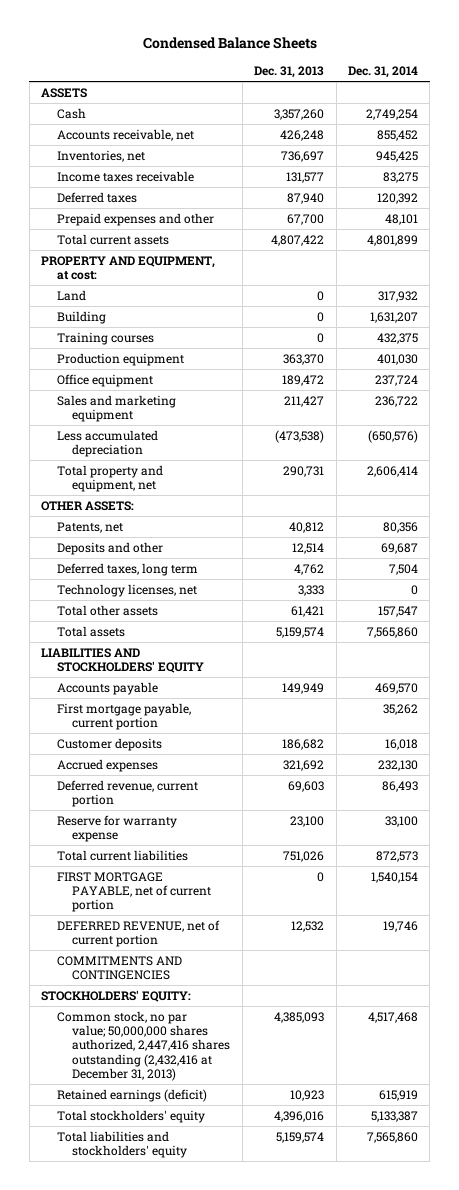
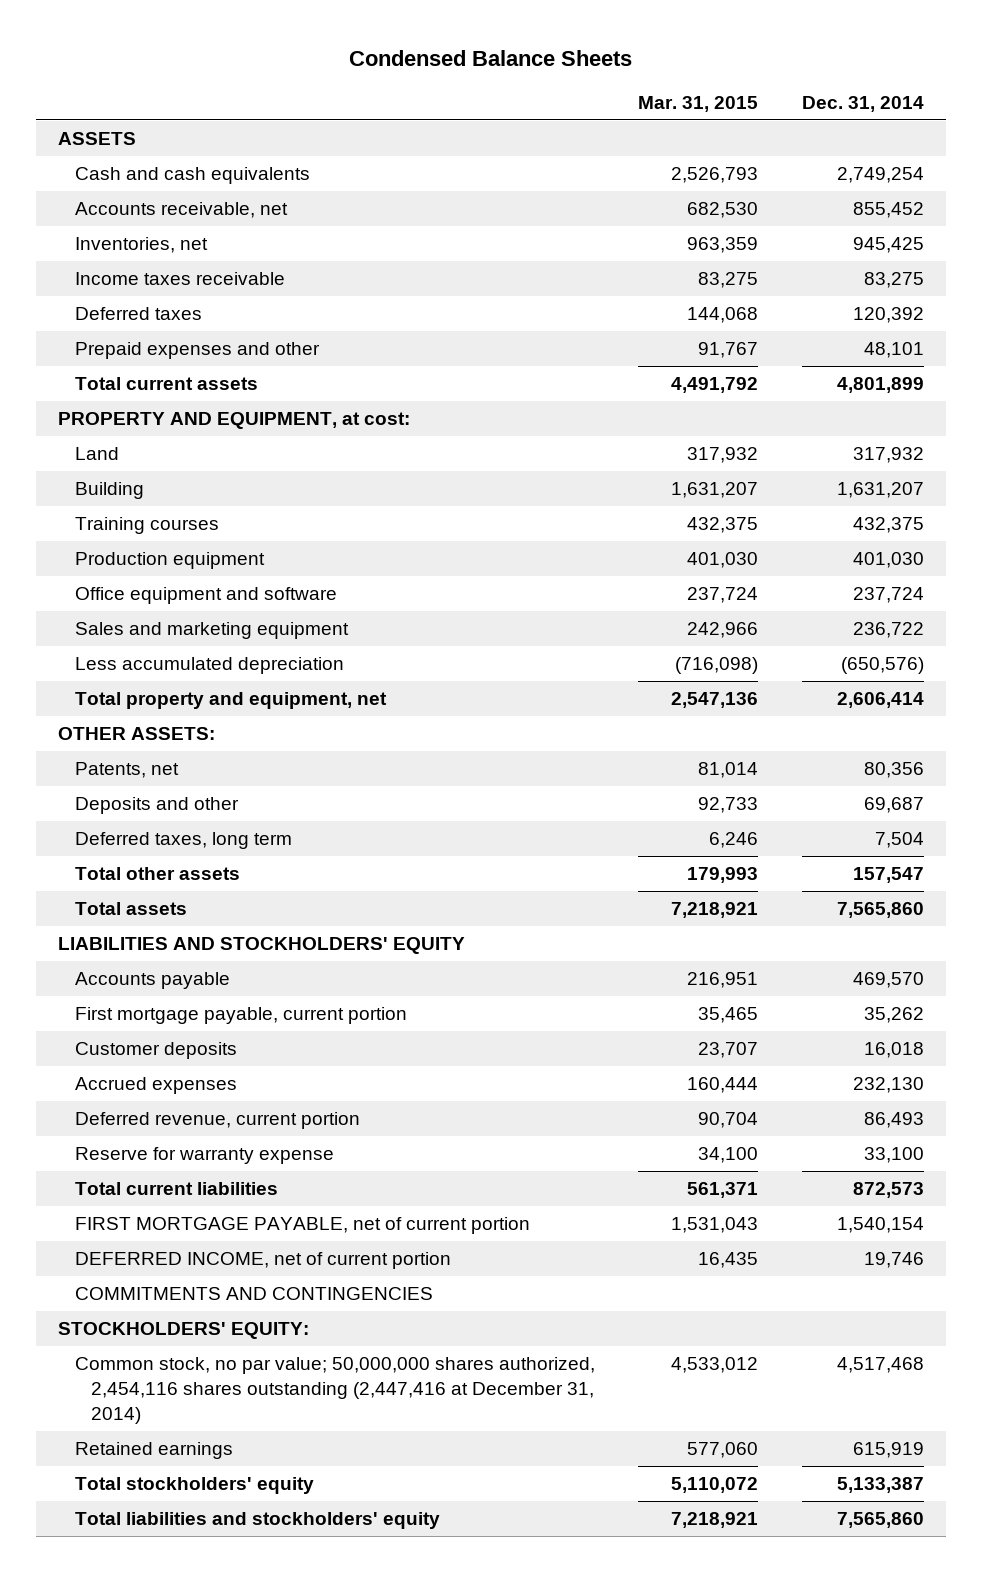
[254,66,325,79] Dec. 31, 2013 -> none
none -> [638,96,759,113] Mar. 31, 2015
[56,107,86,119] Cash -> [74,167,310,185] Cash and cash equivalents
[56,373,153,387] Office equipment -> [74,587,337,605] Office equipment and software
[56,583,197,597] Technology licenses, net -> none
[56,919,220,948] DEFERRED REVENUE, net of current portion -> [74,1252,451,1270] DEFERRED INCOME, net of current portion
[56,1010,231,1082] Common stock, no par value; 50,000,000 shares authorized, 2,447,416 shares outstanding (2,432,416 at December 31, 2013) -> [74,1357,595,1424] Common stock, no par value; 50,000,000 shares authorized, 2,454,116 shares outstanding (2,447,416 at December 31, 2014)
[56,1088,207,1102] Retained earnings (deficit) -> [74,1442,233,1460] Retained earnings

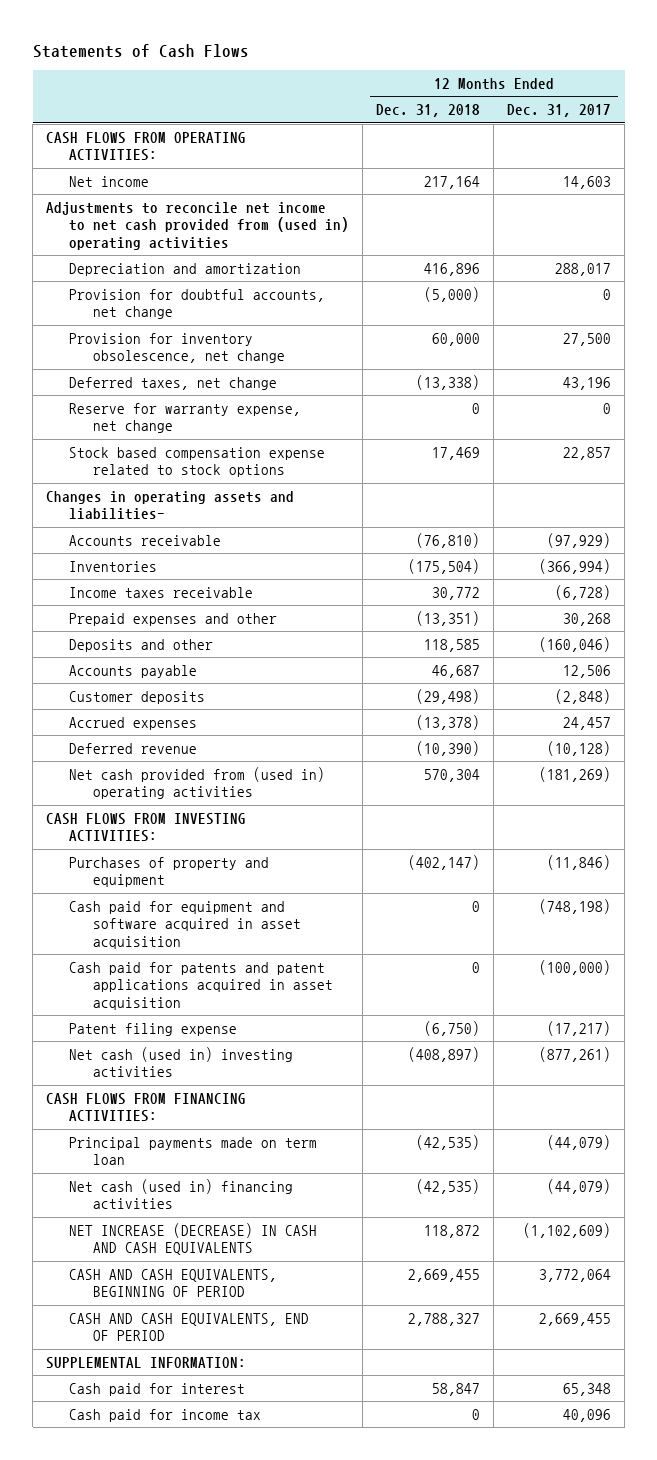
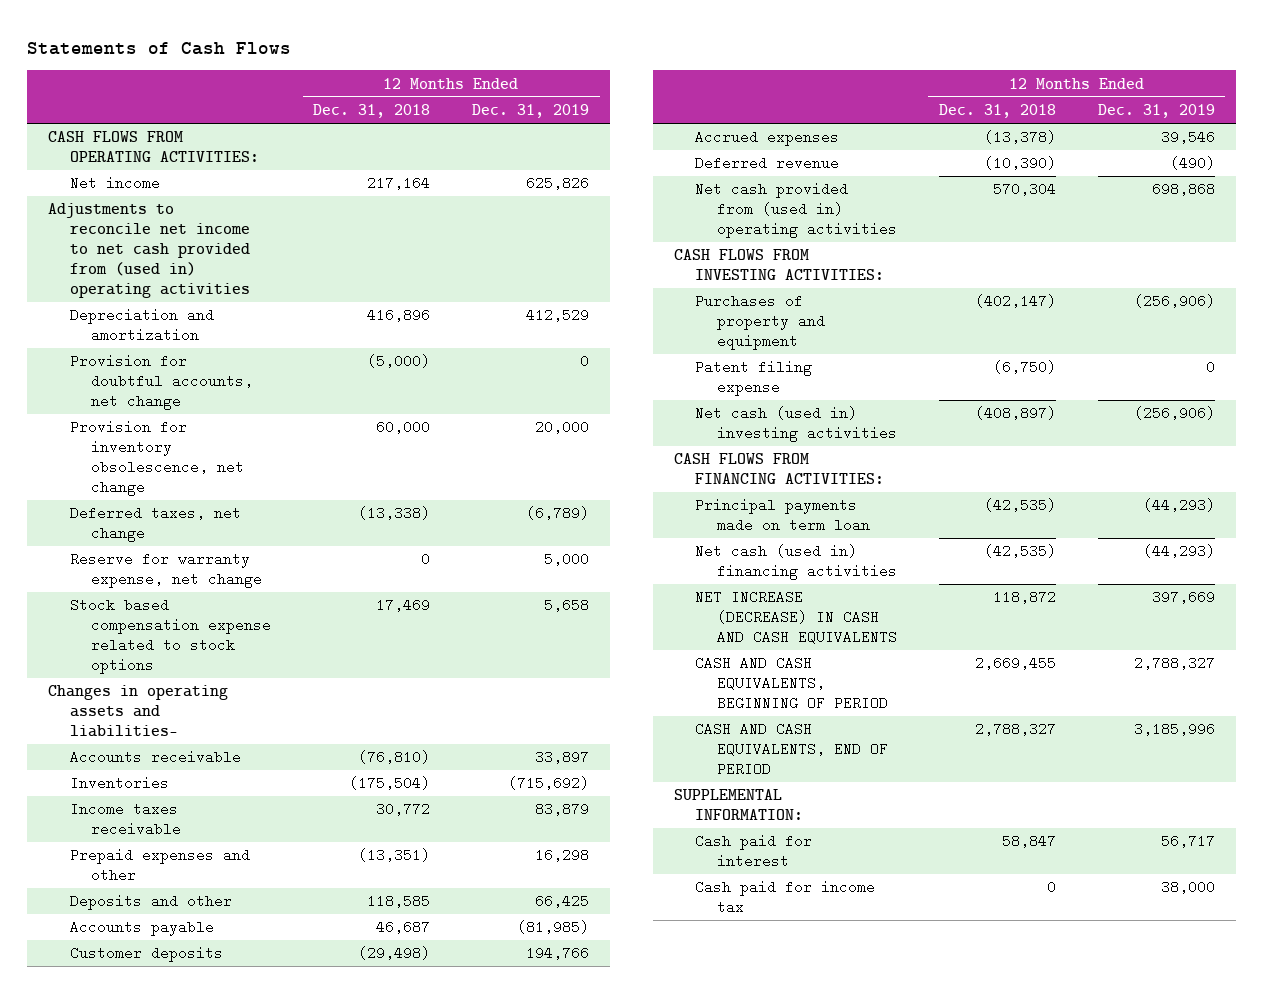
[507,104,612,118] Dec. 31, 2017 -> none
none -> [472,104,590,119] Dec. 31, 2019
[69,900,301,950] Cash paid for equipment and software acquired in asset acquisition -> none
[69,961,333,1011] Cash paid for patents and patent applications acquired in asset acquisition -> none

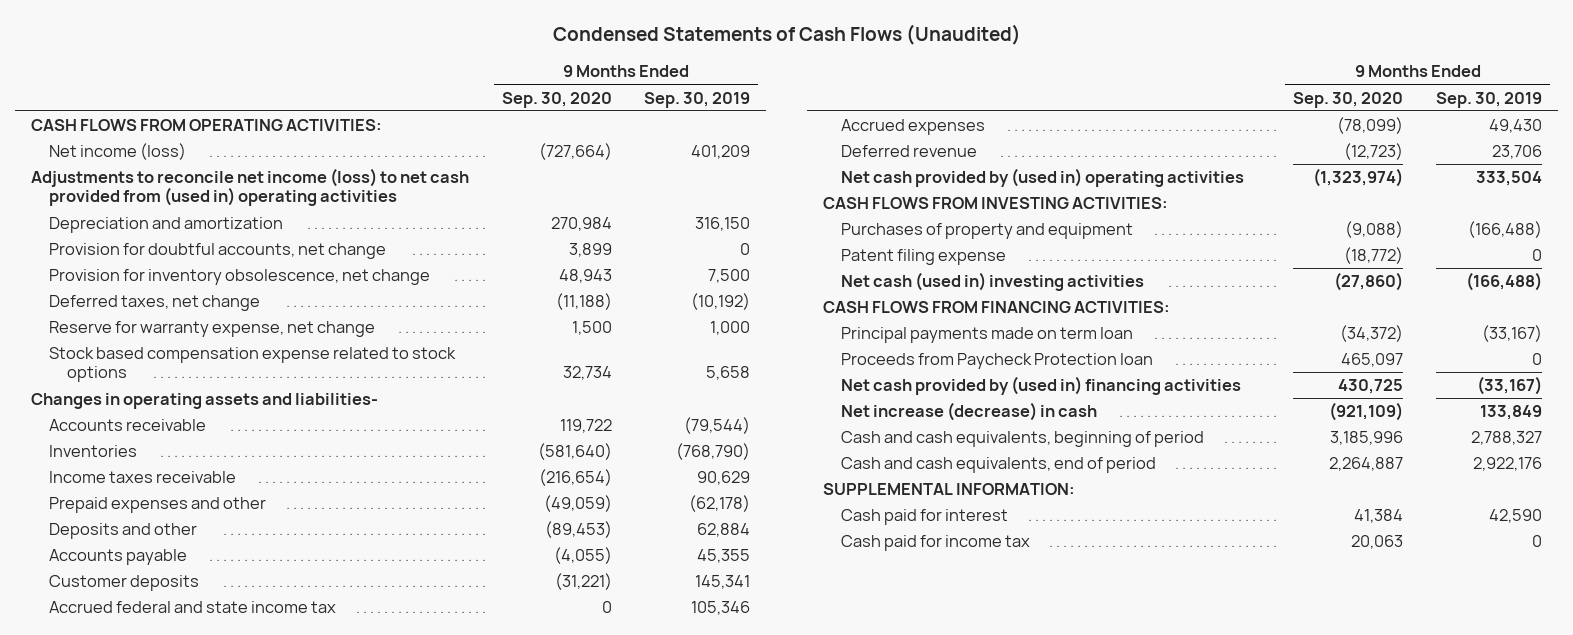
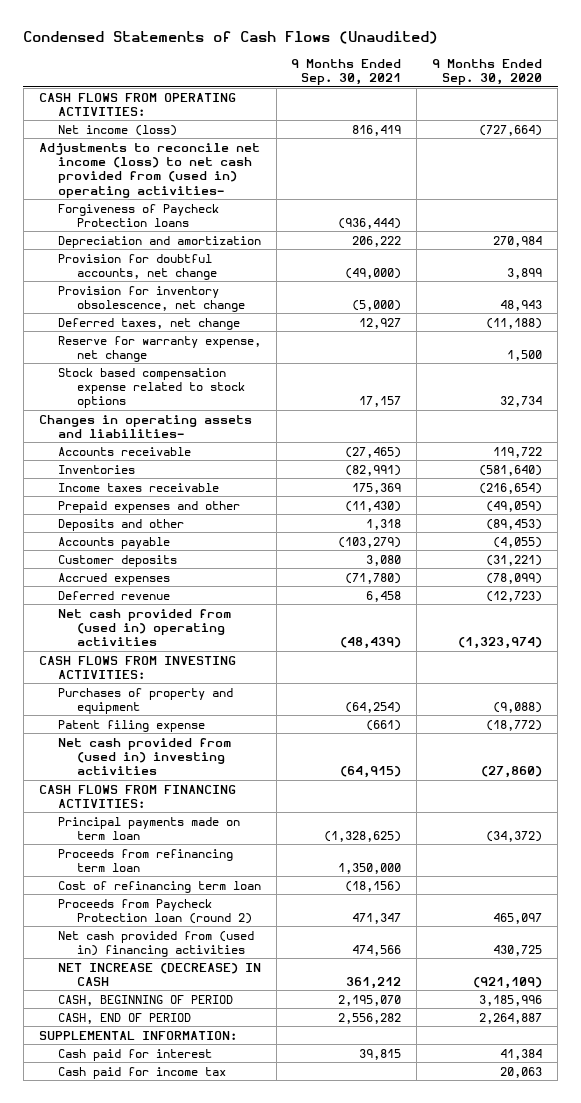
[643,91,750,108] Sep. 30, 2019 -> none
none -> [291,58,402,86] 9 Months Ended Sep. 30, 2021
[31,168,470,207] Adjustments to reconcile net income (loss) to net cash provided from (used in) operating activities -> [38,142,260,198] Adjustments to reconcile net income (loss) to net cash provided from (used in) operating activities-
none -> [57,203,219,227] Forgiveness of Paycheck Protection loans
[49,601,337,614] Accrued federal and state income tax -> none
[841,168,1245,188] Net cash provided by (used in) operating activities -> [57,608,231,647] Net cash provided from (used in) operating activities
[841,272,1145,292] Net cash (used in) investing activities -> [57,737,231,776] Net cash provided from (used in) investing activities
none -> [57,848,233,872] Proceeds from refinancing term loan
none -> [57,880,261,893] Cost of refinancing term loan
[841,353,1154,370] Proceeds from Paycheck Protection loan -> [57,898,252,924] Proceeds from Paycheck Protection loan (round 2)
[841,376,1242,396] Net cash provided by (used in) financing activities -> [57,930,254,957] Net cash provided from (used in) financing activities
[841,402,1098,422] Net increase (decrease) in cash -> [57,962,261,986] NET INCREASE (DECREASE) IN CASH
[841,431,1205,448] Cash and cash equivalents, beginning of period -> [57,994,233,1006] CASH, BEGINNING OF PERIOD
[841,457,1157,474] Cash and cash equivalents, end of period -> [57,1012,191,1024] CASH, END OF PERIOD

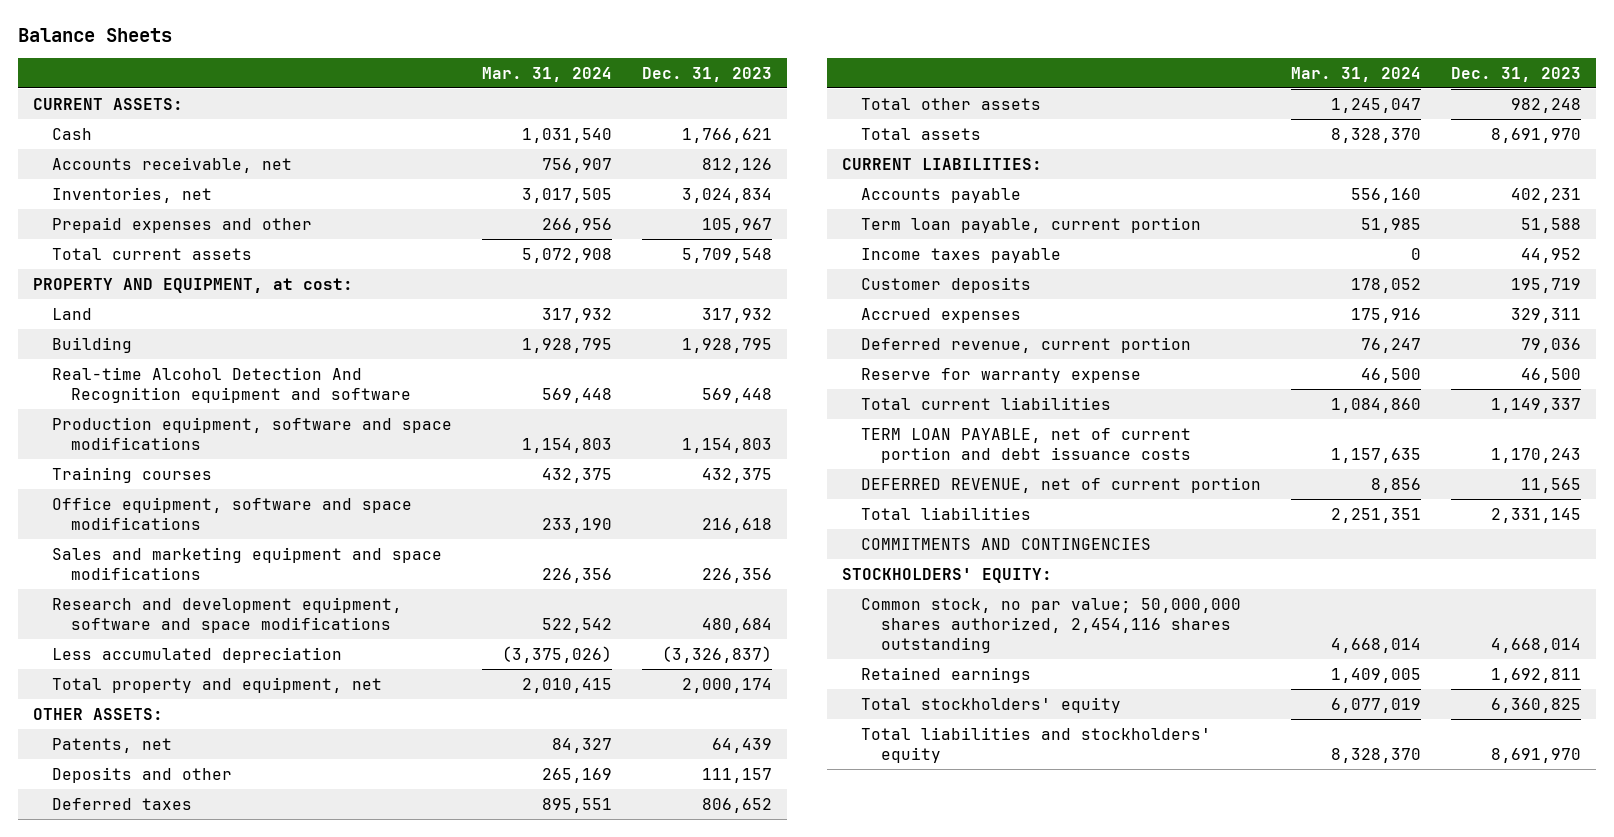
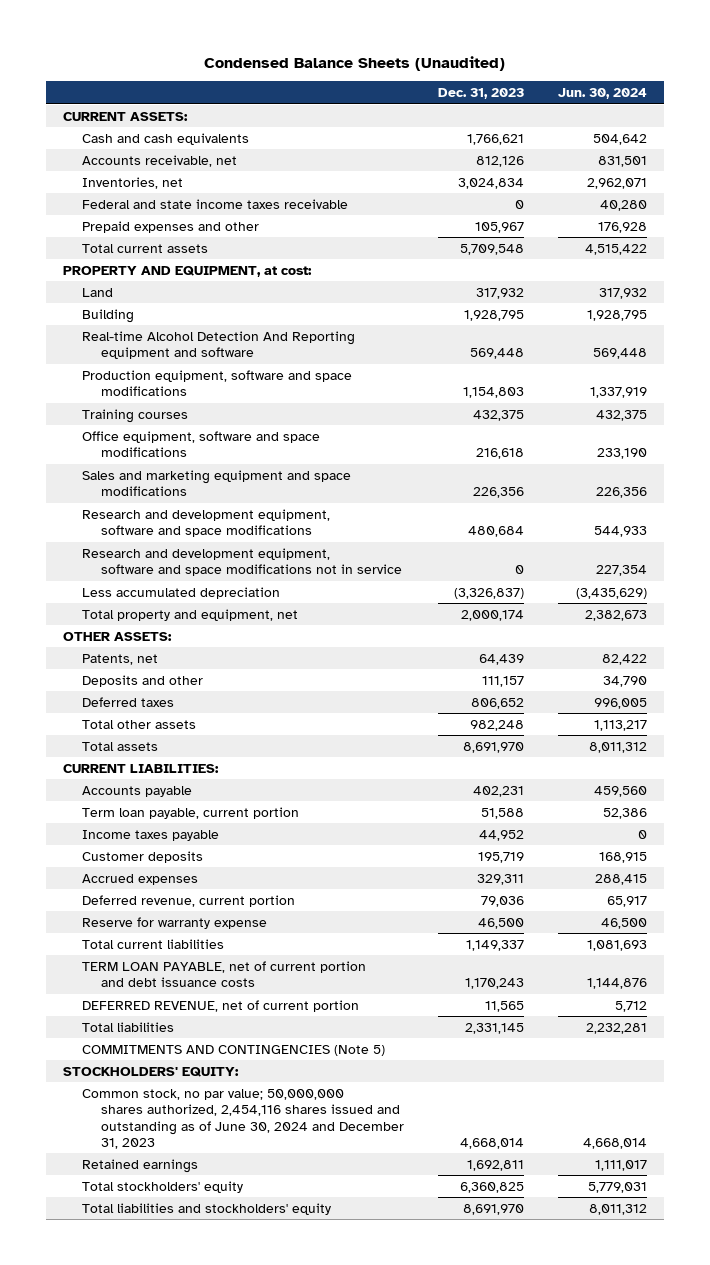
[17,28,172,43] Balance Sheets -> [204,55,506,71] Condensed Balance Sheets (Unaudited)
[482,66,613,82] Mar. 31, 2024 -> none
none -> [558,88,648,100] Jun. 30, 2024
[52,127,93,140] Cash -> [82,132,250,145] Cash and cash equivalents
none -> [82,198,349,209] Federal and state income taxes receivable
[52,366,412,403] Real-time Alcohol Detection And Recognition equipment and software -> [82,330,356,360] Real-time Alcohol Detection And Reporting equipment and software
none -> [82,547,403,577] Research and development equipment, software and space modifications not in service
[861,537,1152,550] COMMITMENTS AND CONTINGENCIES -> [82,1044,386,1056] COMMITMENTS AND CONTINGENCIES (Note 5)
[861,597,1242,653] Common stock, no par value; 50,000,000 shares authorized, 2,454,116 shares outstanding -> [82,1088,405,1149] Common stock, no par value; 50,000,000 shares authorized, 2,454,116 shares issued and outstanding as of June 30, 2024 and December 31, 2023

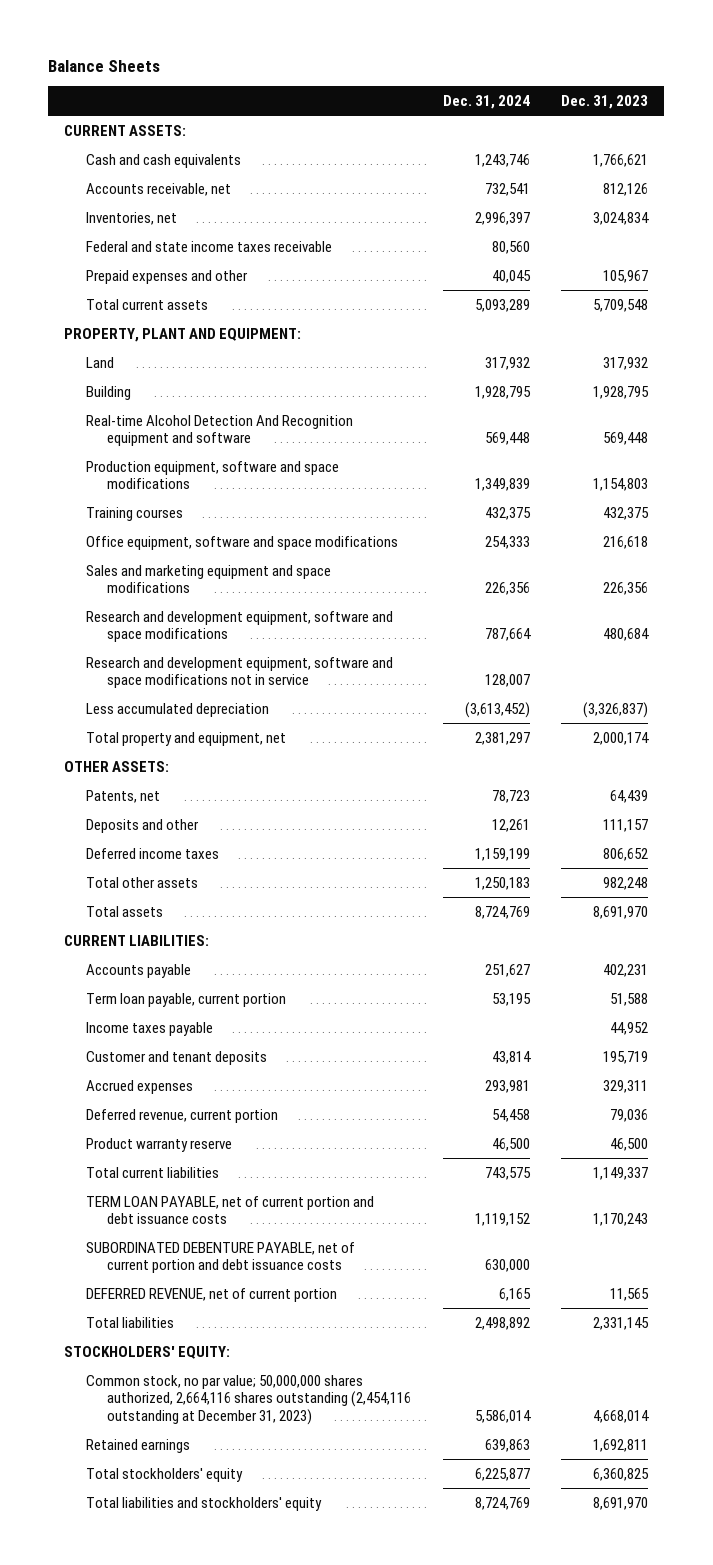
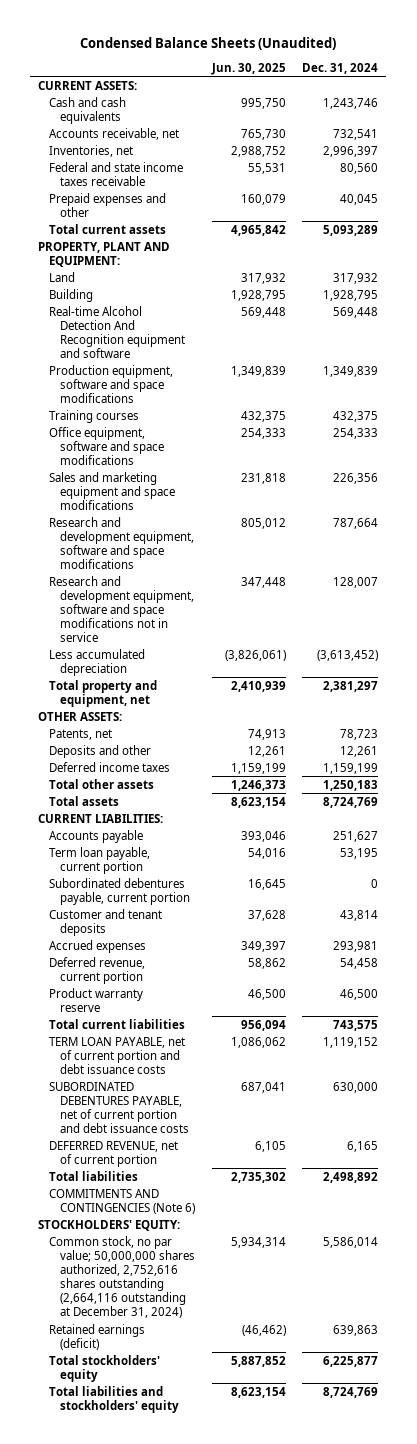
[48,59,161,72] Balance Sheets -> [80,36,337,50] Condensed Balance Sheets (Unaudited)
[561,95,649,110] Dec. 31, 2023 -> none
none -> [210,62,286,75] Jun. 30, 2025
[85,1021,213,1036] Income taxes payable -> none
none -> [49,877,191,905] Subordinated debentures payable, current portion
[85,1241,355,1274] SUBORDINATED DEBENTURE PAYABLE, net of current portion and debt issuance costs -> [49,1081,190,1133] SUBORDINATED DEBENTURES PAYABLE, net of current portion and debt issuance costs
none -> [49,1188,196,1214] COMMITMENTS AND CONTINGENCIES (Note 6)
[85,1374,412,1425] Common stock, no par value; 50,000,000 shares authorized, 2,664,116 shares outstanding (2,454,116 outstanding at December 31, 2023) -> [49,1235,196,1319] Common stock, no par value; 50,000,000 shares authorized, 2,752,616 shares outstanding (2,664,116 outstanding at December 31, 2024)
[85,1438,190,1453] Retained earnings -> [49,1323,146,1350] Retained earnings (deficit)

